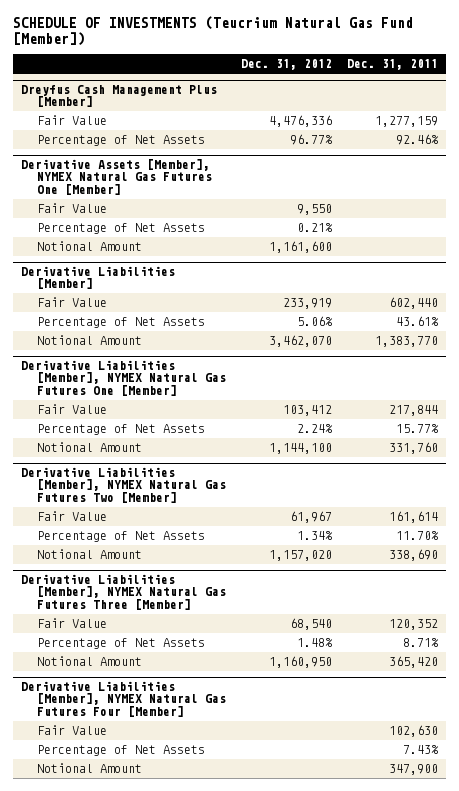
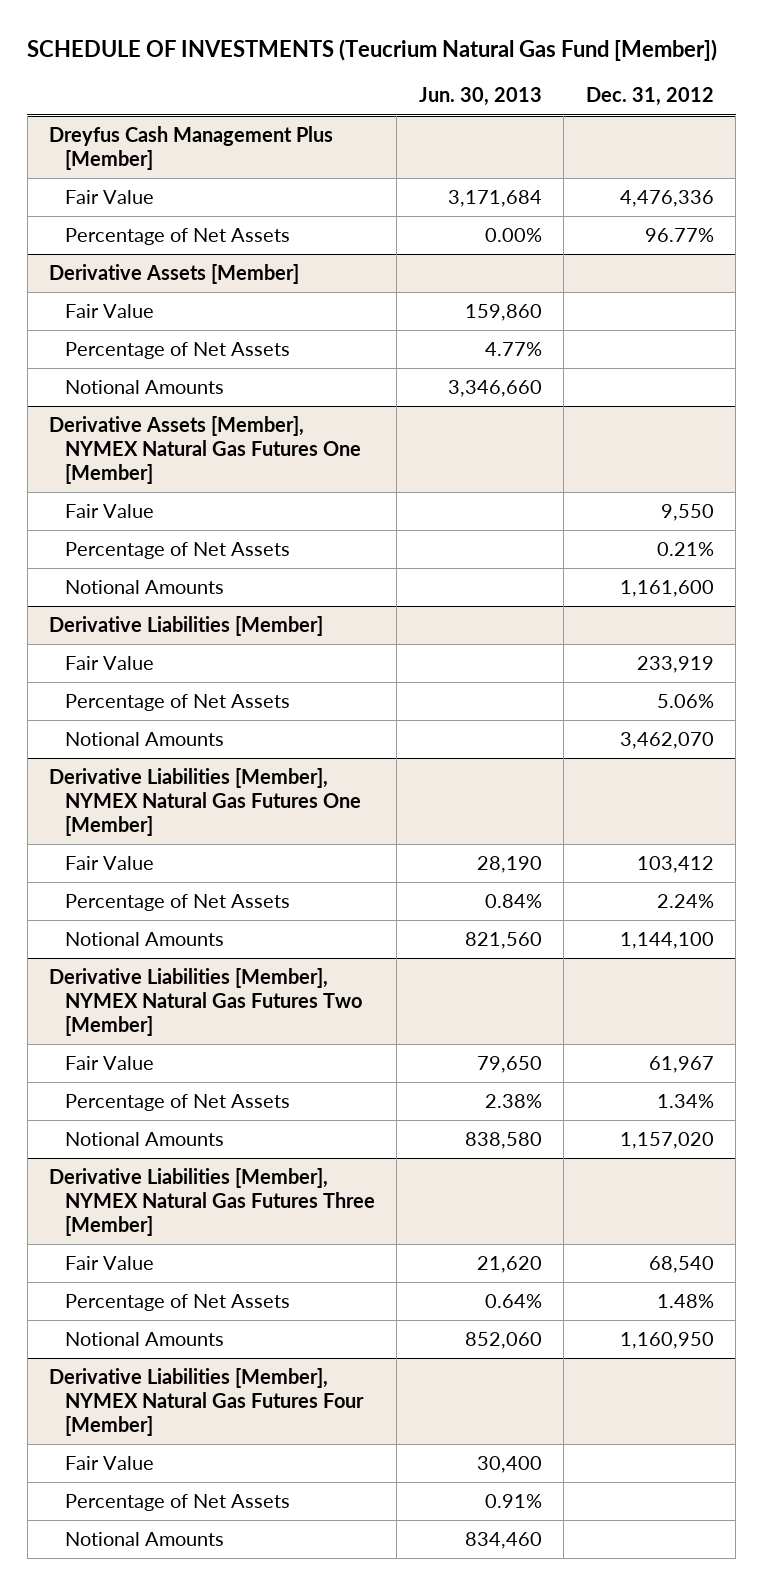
[347,59,439,71] Dec. 31, 2011 -> none
none -> [418,87,542,107] Jun. 30, 2013
none -> [49,264,300,285] Derivative Assets [Member]
none -> [64,304,154,319] Fair Value
none -> [64,342,290,360] Percentage of Net Assets
none -> [64,380,224,395] Notional Amounts
[36,241,142,252] Notional Amount -> [64,580,224,595] Notional Amounts
[36,335,142,346] Notional Amount -> [64,732,224,747] Notional Amounts
[36,442,142,453] Notional Amount -> [64,932,224,947] Notional Amounts
[36,549,142,560] Notional Amount -> [64,1132,224,1147] Notional Amounts
[36,656,142,667] Notional Amount -> [64,1332,224,1347] Notional Amounts
[36,763,142,774] Notional Amount -> [64,1532,224,1547] Notional Amounts

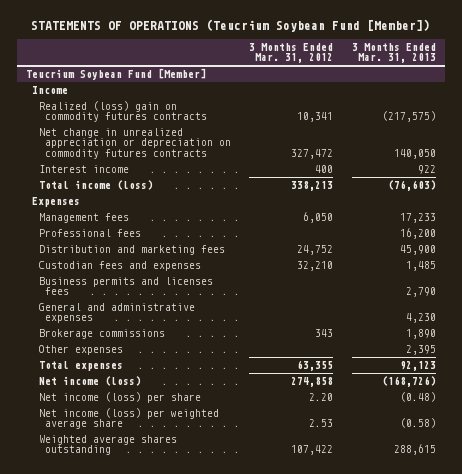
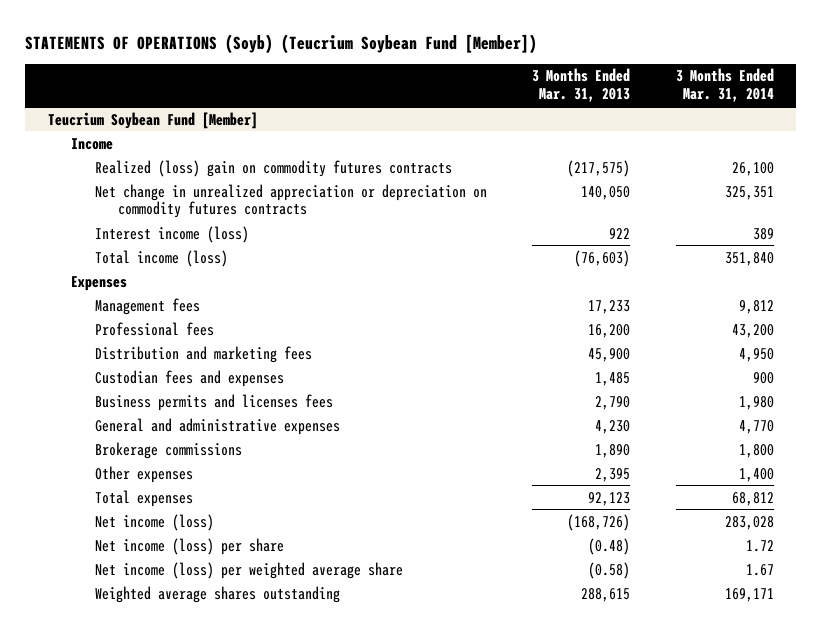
[30,19,430,33] STATEMENTS OF OPERATIONS (Teucrium Soybean Fund [Member]) -> [25,33,538,54] STATEMENTS OF OPERATIONS (Soyb) (Teucrium Soybean Fund [Member])
[249,42,334,64] 3 Months Ended Mar. 31, 2012 -> none
none -> [675,68,774,103] 3 Months Ended Mar. 31, 2014
[38,164,129,173] Interest income -> [94,225,249,243] Interest income (loss)

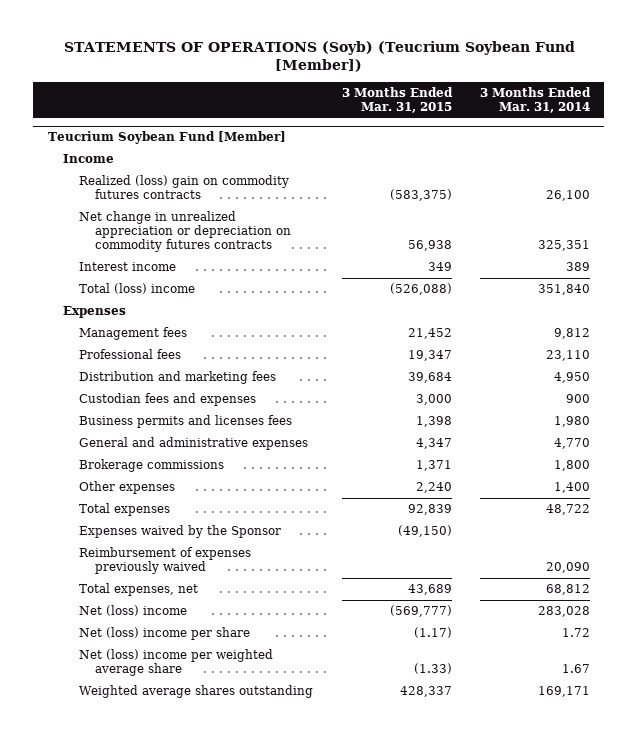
[532,68,631,103] 3 Months Ended Mar. 31, 2013 -> none
none -> [341,87,453,114] 3 Months Ended Mar. 31, 2015
[94,225,249,243] Interest income (loss) -> [79,262,177,272] Interest income
[94,249,228,267] Total income (loss) -> [79,283,196,295] Total (loss) income
[731,323,774,338] 43,200 -> [546,350,591,362] 23,110
[731,491,774,506] 68,812 -> [546,504,591,516] 48,722
none -> [79,525,282,539] Expenses waived by the Sponsor
none -> [79,547,252,575] Reimbursement of expenses previously waived
none -> [79,583,199,597] Total expenses, net
[94,513,214,531] Net income (loss) -> [79,605,188,617] Net (loss) income
[94,537,284,555] Net income (loss) per share -> [79,627,251,641] Net (loss) income per share
[94,561,403,579] Net income (loss) per weighted average share -> [79,649,274,677] Net (loss) income per weighted average share

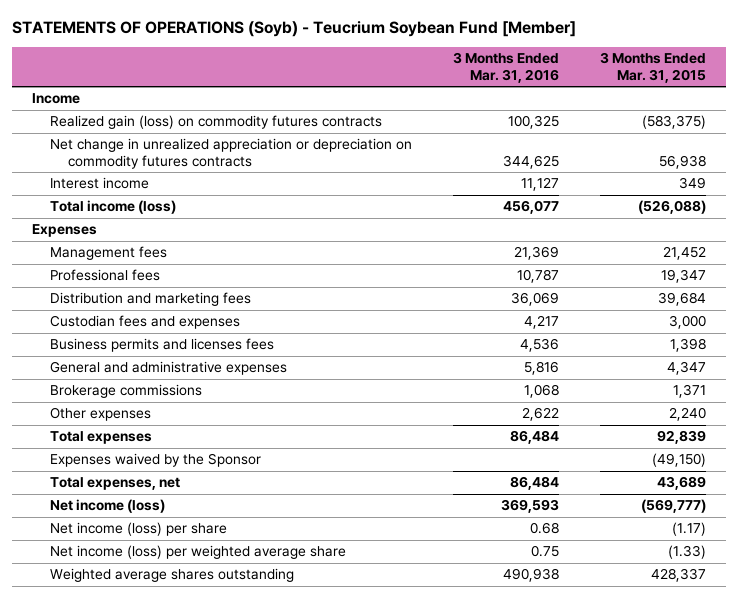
[63,40,575,73] STATEMENTS OF OPERATIONS (Soyb) (Teucrium Soybean Fund [Member]) -> [11,21,576,38] STATEMENTS OF OPERATIONS (Soyb) - Teucrium Soybean Fund [Member]
[480,87,592,114] 3 Months Ended Mar. 31, 2014 -> none
none -> [452,52,559,83] 3 Months Ended Mar. 31, 2016
[47,131,286,145] Teucrium Soybean Fund [Member] -> none
[79,175,290,200] Realized (loss) gain on commodity futures contracts -> [50,115,383,130] Realized gain (loss) on commodity futures contracts
[79,283,196,295] Total (loss) income -> [50,200,177,215] Total income (loss)
[79,547,252,575] Reimbursement of expenses previously waived -> none
[79,605,188,617] Net (loss) income -> [50,499,166,514] Net income (loss)
[79,627,251,641] Net (loss) income per share -> [50,522,228,537] Net income (loss) per share
[79,649,274,677] Net (loss) income per weighted average share -> [50,545,347,560] Net income (loss) per weighted average share

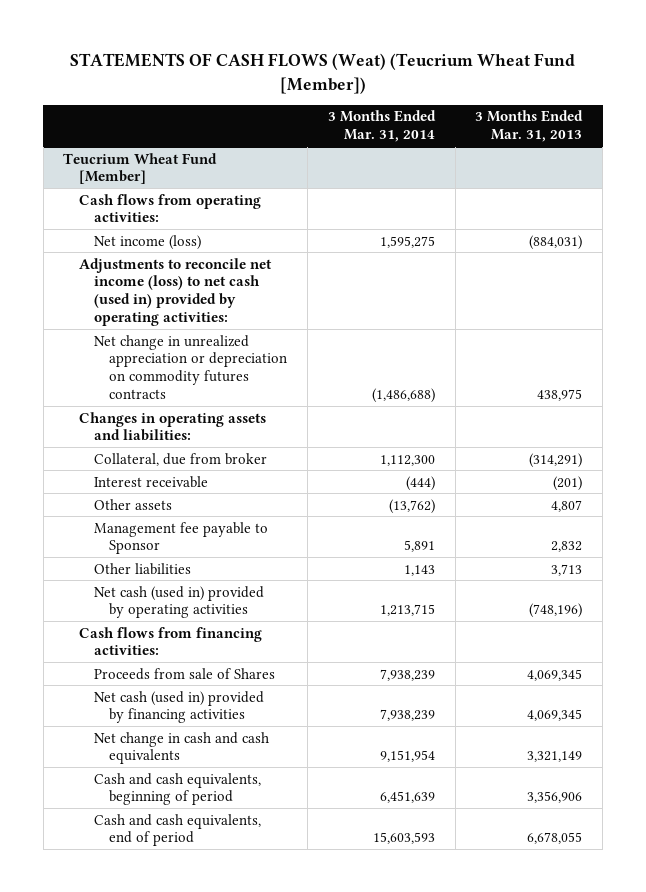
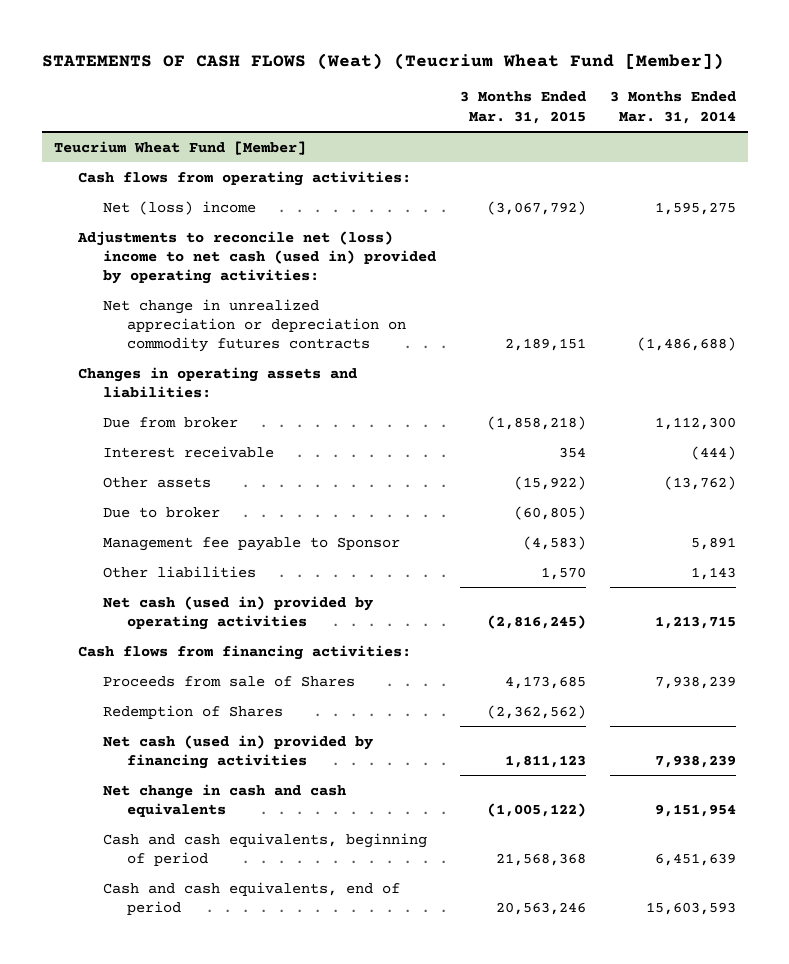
[475,110,584,143] 3 Months Ended Mar. 31, 2013 -> none
none -> [459,91,586,124] 3 Months Ended Mar. 31, 2015
[93,234,201,250] Net income (loss) -> [102,200,256,215] Net (loss) income
[78,257,272,327] Adjustments to reconcile net income (loss) to net cash (used in) provided by operating activities: -> [77,230,436,284] Adjustments to reconcile net (loss) income to net cash (used in) provided by operating activities:
[93,452,267,466] Collateral, due from broker -> [102,416,238,428] Due from broker
none -> [102,506,220,518] Due to broker
none -> [102,704,283,719] Redemption of Shares

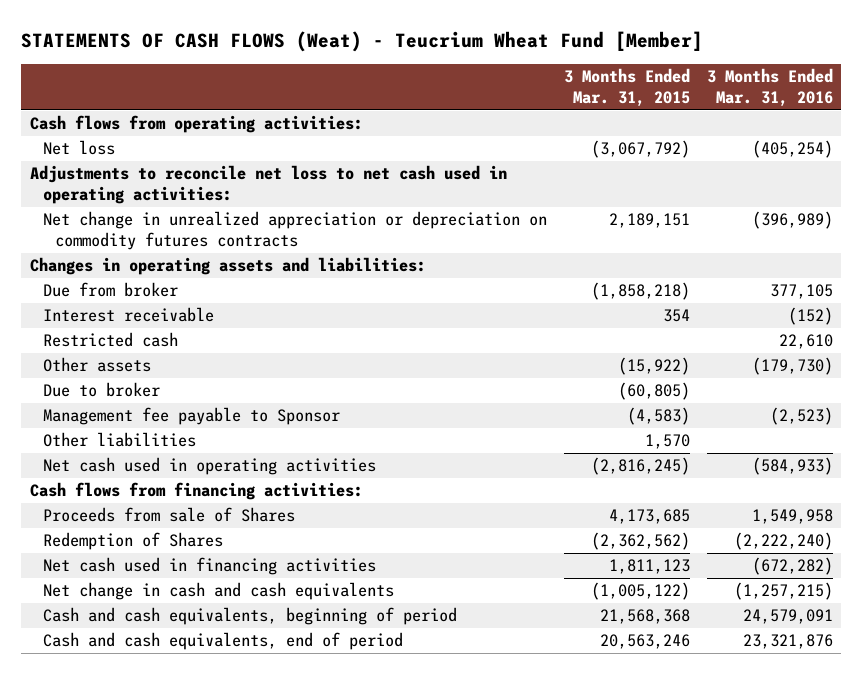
[41,53,724,71] STATEMENTS OF CASH FLOWS (Weat) (Teucrium Wheat Fund [Member]) -> [21,31,704,53] STATEMENTS OF CASH FLOWS (Weat) - Teucrium Wheat Fund [Member]
[609,91,736,124] 3 Months Ended Mar. 31, 2014 -> none
none -> [706,68,833,107] 3 Months Ended Mar. 31, 2016
[53,140,306,155] Teucrium Wheat Fund [Member] -> none
[102,200,256,215] Net (loss) income -> [42,140,115,156] Net loss
[77,230,436,284] Adjustments to reconcile net (loss) income to net cash (used in) provided by operating activities: -> [29,165,507,204] Adjustments to reconcile net loss to net cash used in operating activities:
none -> [42,332,178,348] Restricted cash
[102,595,373,630] Net cash (used in) provided by operating activities -> [42,457,376,476] Net cash used in operating activities
[102,734,373,769] Net cash (used in) provided by financing activities -> [42,557,376,576] Net cash used in financing activities

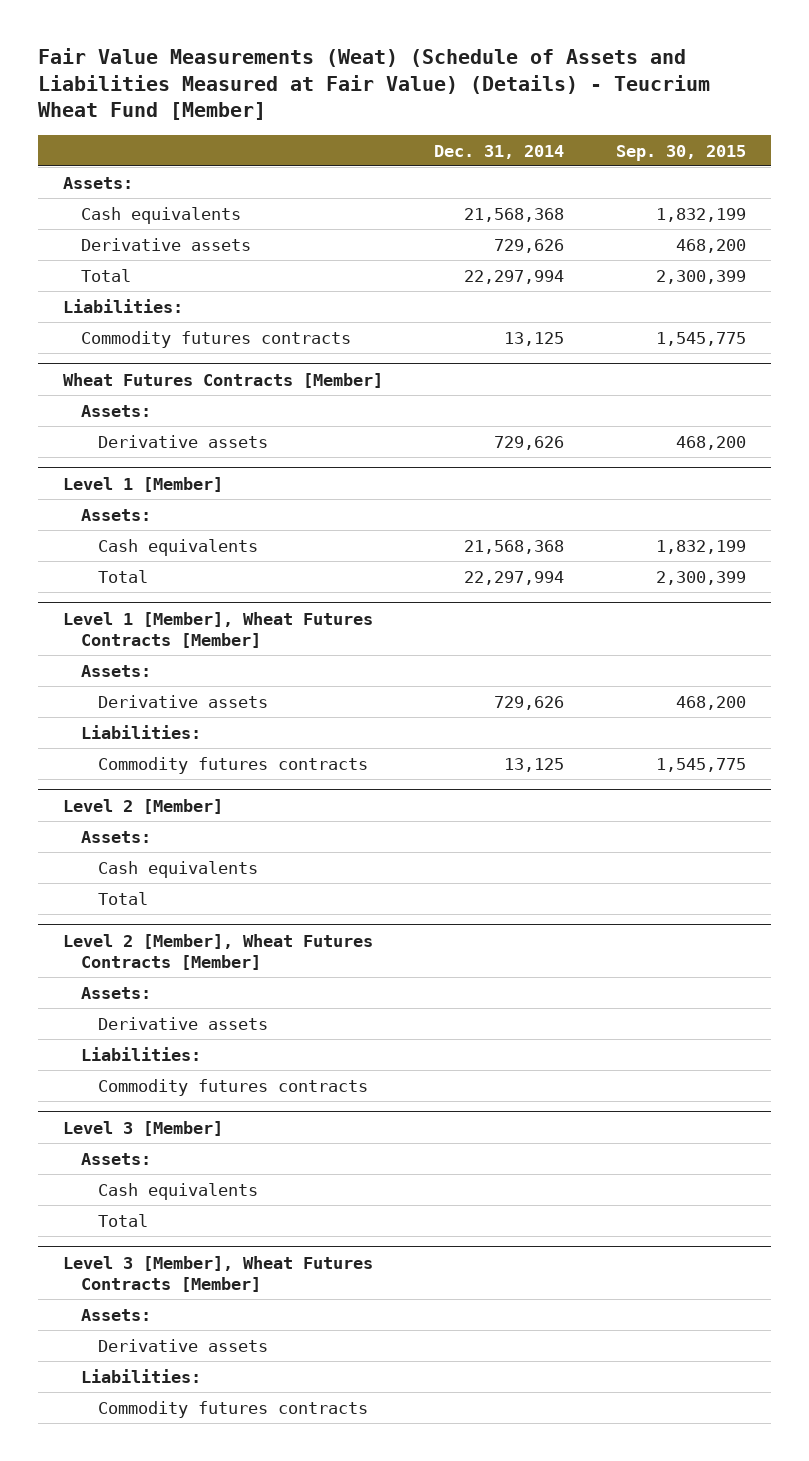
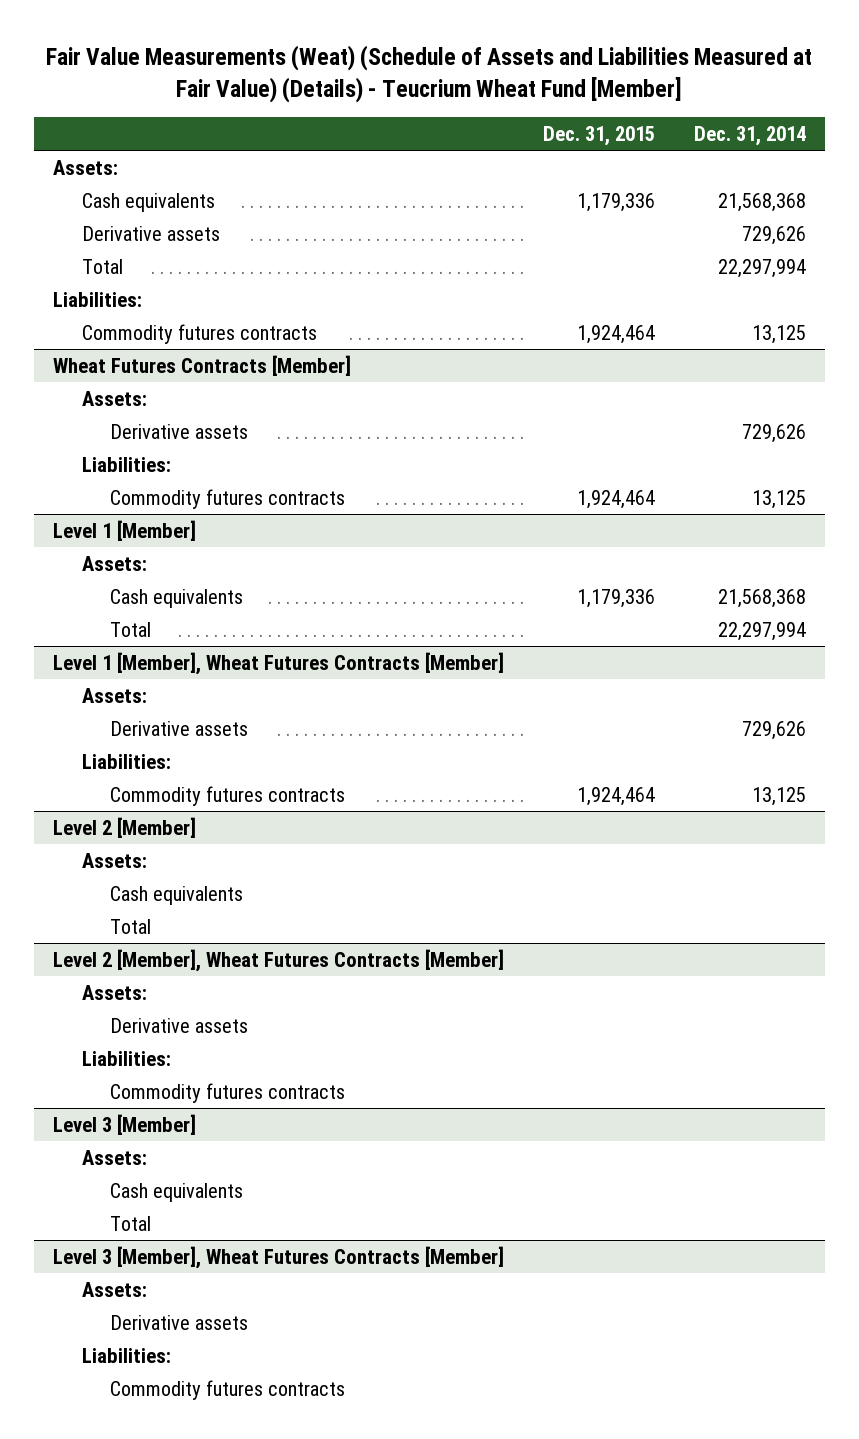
[615,144,746,161] Sep. 30, 2015 -> none
none -> [542,125,655,146] Dec. 31, 2015
none -> [81,456,171,472] Liabilities:
none -> [110,488,346,509] Commodity futures contracts

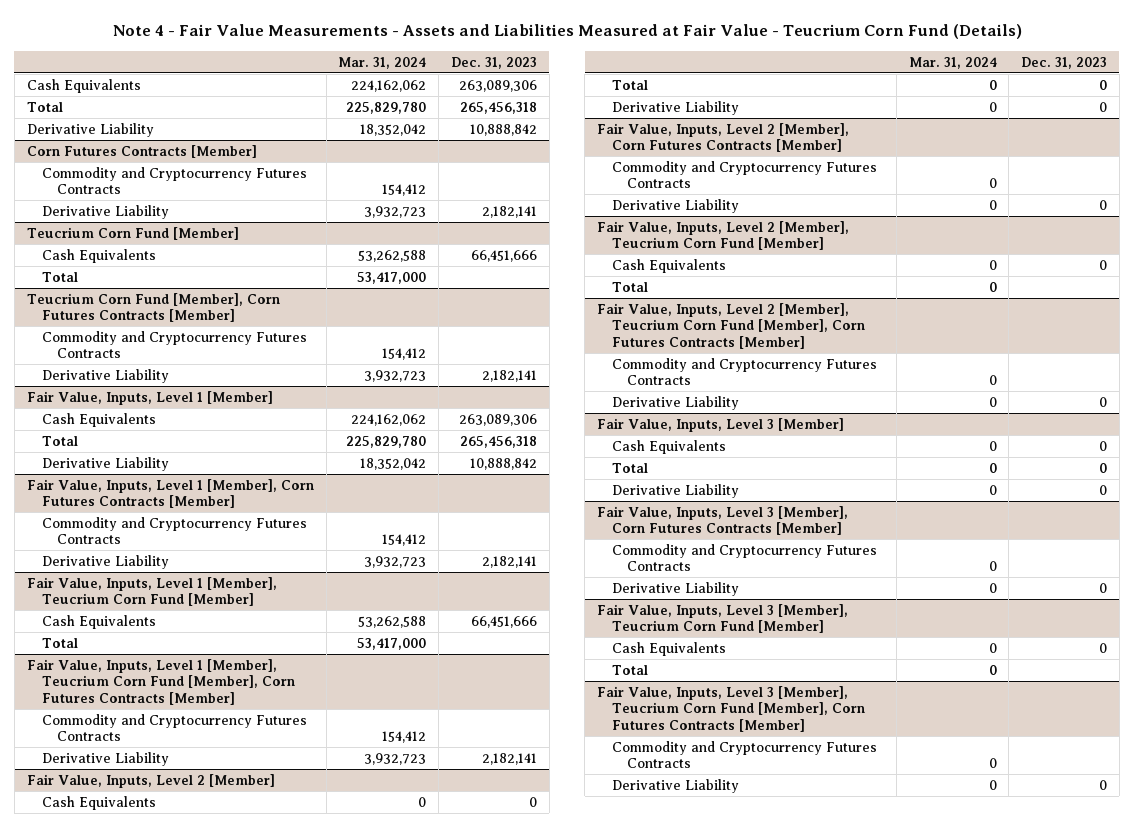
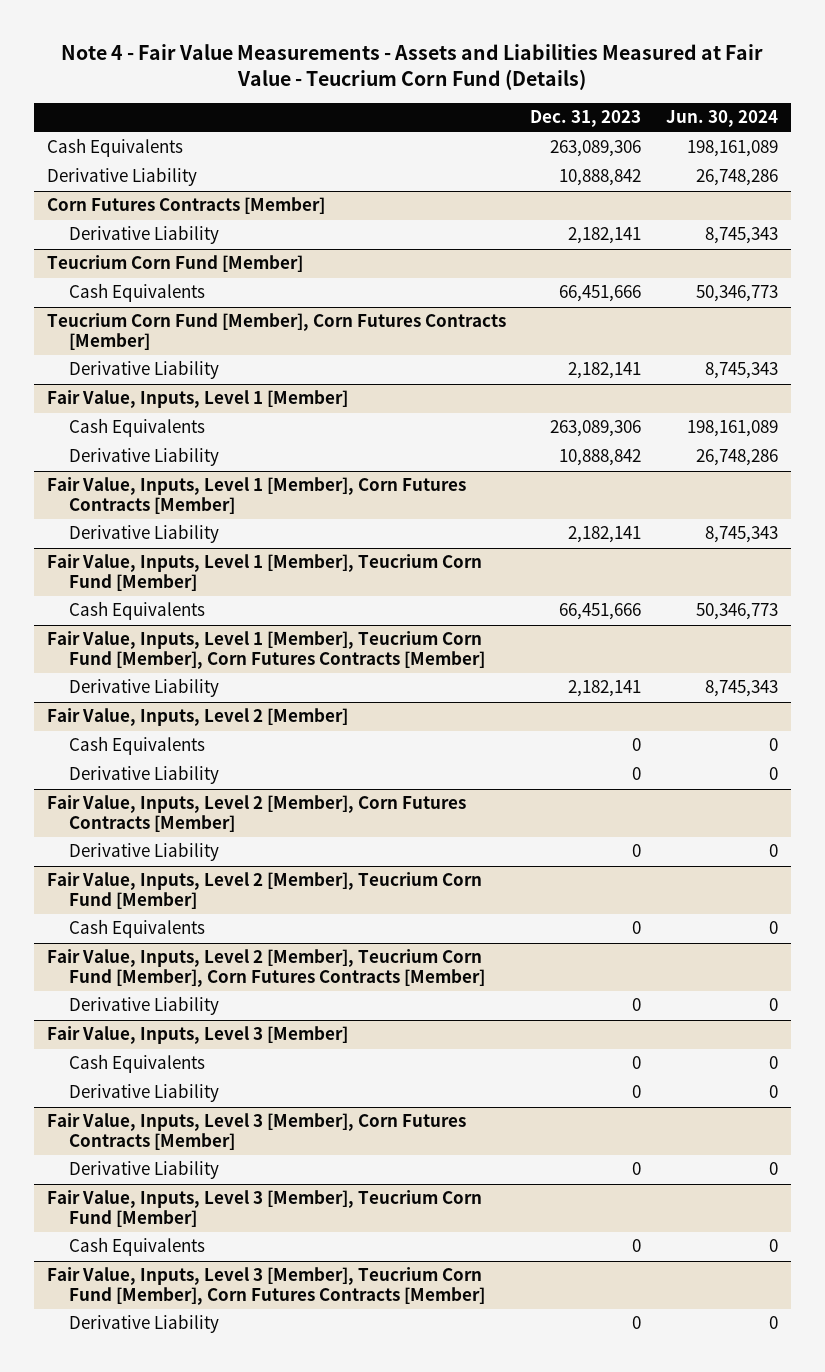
[338,56,427,69] Mar. 31, 2024 -> none
none -> [666,110,779,128] Jun. 30, 2024
[26,101,63,112] Total -> none
[41,166,307,195] Commodity and Cryptocurrency Futures Contracts -> none
[41,271,78,282] Total -> none
[41,330,307,359] Commodity and Cryptocurrency Futures Contracts -> none
[41,435,78,446] Total -> none
[41,516,307,545] Commodity and Cryptocurrency Futures Contracts -> none
[41,637,78,648] Total -> none
[41,713,307,742] Commodity and Cryptocurrency Futures Contracts -> none
[612,79,649,90] Total -> none
[612,160,878,189] Commodity and Cryptocurrency Futures Contracts -> none
[612,281,649,292] Total -> none
[612,357,878,386] Commodity and Cryptocurrency Futures Contracts -> none
[612,462,649,473] Total -> none
[612,543,878,572] Commodity and Cryptocurrency Futures Contracts -> none
[612,664,649,675] Total -> none
[612,740,878,769] Commodity and Cryptocurrency Futures Contracts -> none

